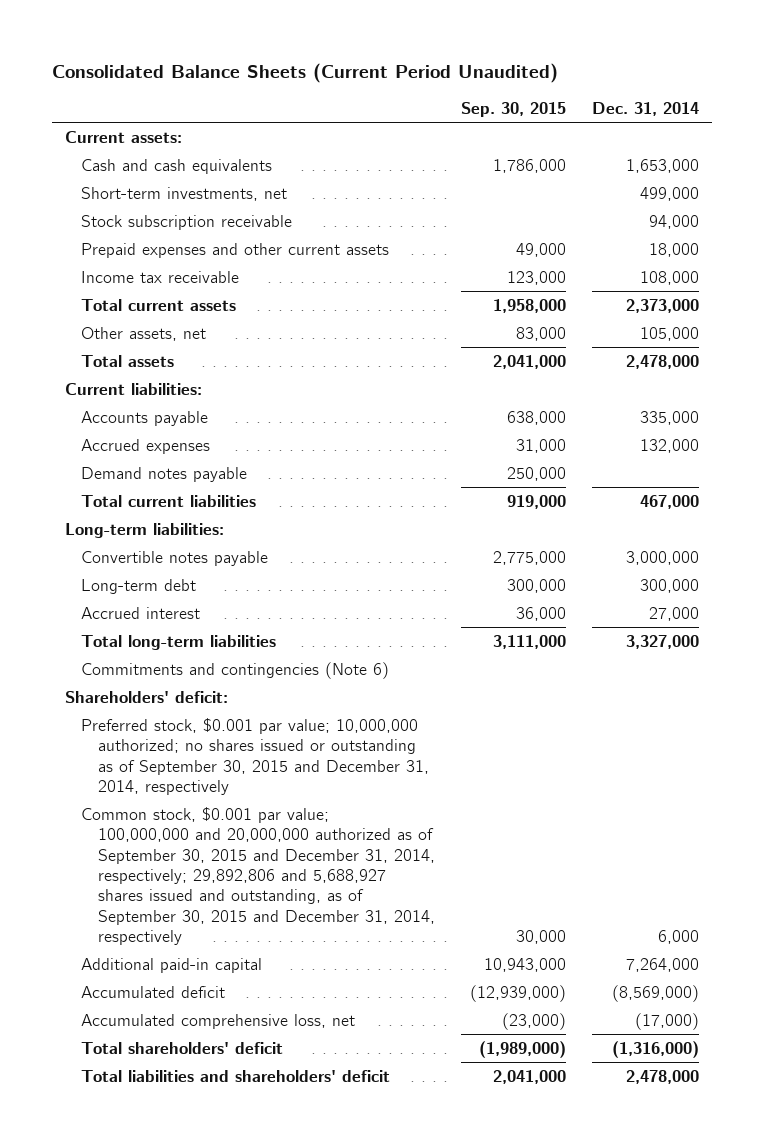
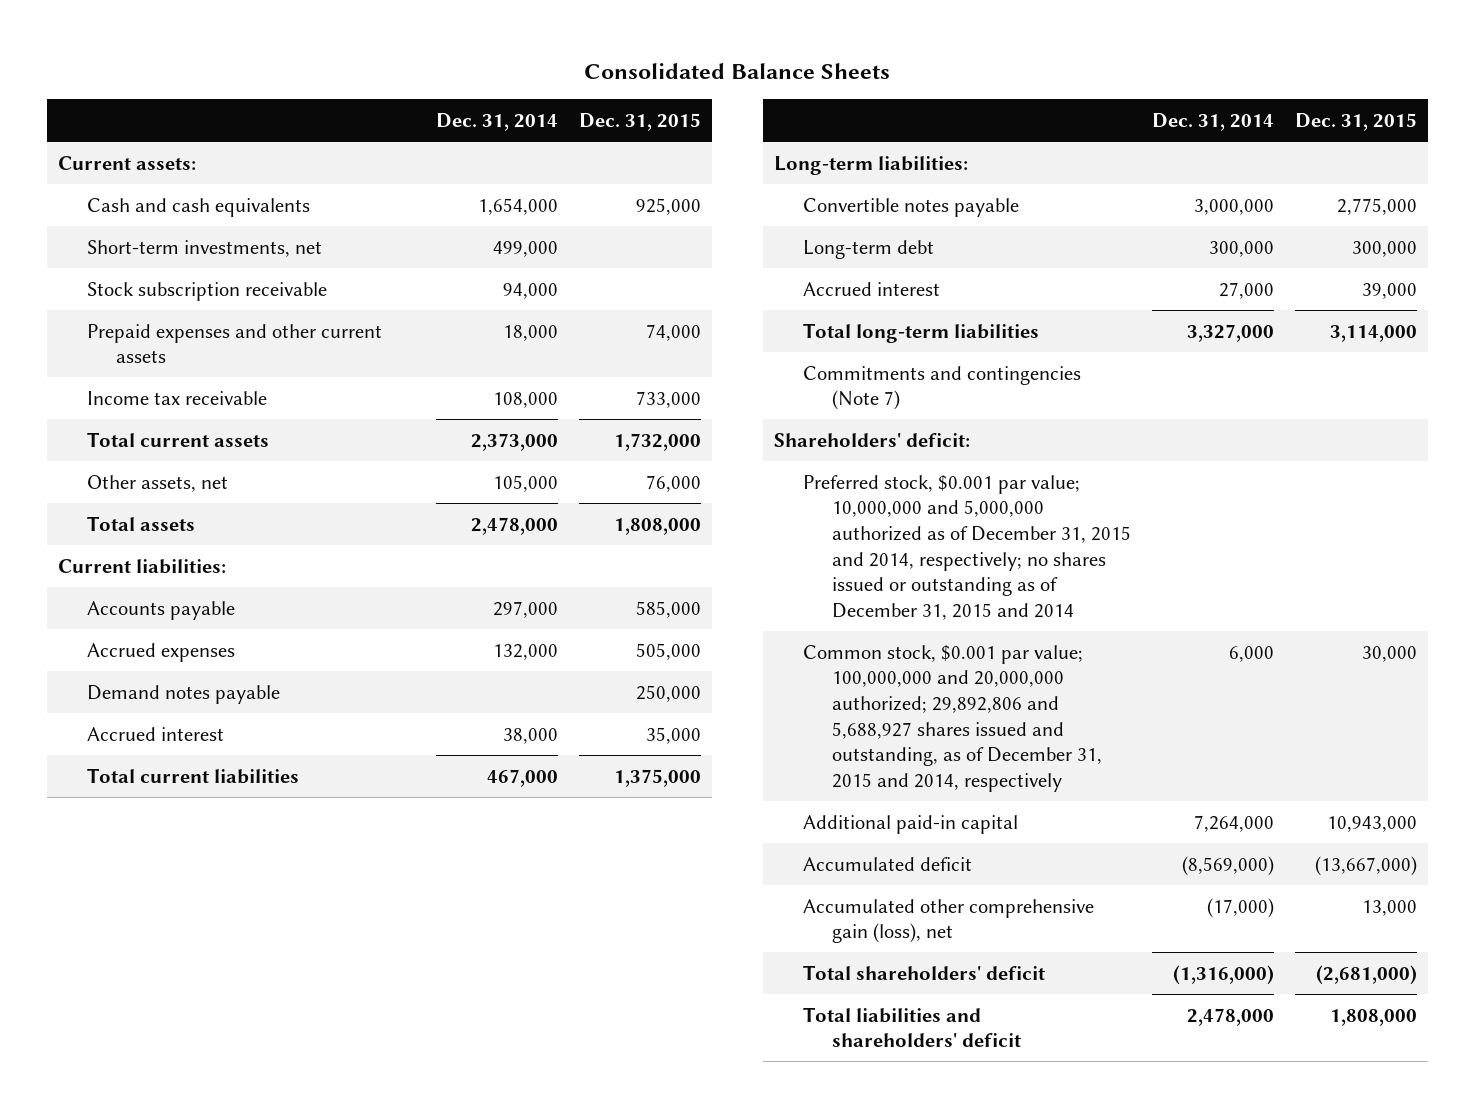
[51,62,558,83] Consolidated Balance Sheets (Current Period Unaudited) -> [584,62,891,79] Consolidated Balance Sheets
[461,102,567,118] Sep. 30, 2015 -> none
none -> [579,112,702,131] Dec. 31, 2015
[626,158,700,173] 1,653,000 -> [477,197,558,215] 1,654,000
[640,410,700,425] 335,000 -> [492,600,558,618] 297,000
none -> [86,726,224,741] Accrued interest
[81,661,390,679] Commitments and contingencies (Note 6) -> [802,365,1081,411] Commitments and contingencies (Note 7)
[81,717,429,795] Preferred stock, $0.001 par value; 10,000,000 authorized; no shares issued or outstanding as of September 30, 2015 and December 31, 2014, respectively -> [802,474,1131,620] Preferred stock, $0.001 par value; 10,000,000 and 5,000,000 authorized as of December 31, 2015 and 2014, respectively; no shares issued or outstanding as of December 31, 2015 and 2014
[81,806,435,946] Common stock, $0.001 par value; 100,000,000 and 20,000,000 authorized as of September 30, 2015 and December 31, 2014, respectively; 29,892,806 and 5,688,927 shares issued and outstanding, as of September 30, 2015 and December 31, 2014, respectively -> [802,644,1102,792] Common stock, $0.001 par value; 100,000,000 and 20,000,000 authorized; 29,892,806 and 5,688,927 shares issued and outstanding, as of December 31, 2015 and 2014, respectively
[81,1013,356,1029] Accumulated comprehensive loss, net -> [802,898,1094,944] Accumulated other comprehensive gain (loss), net

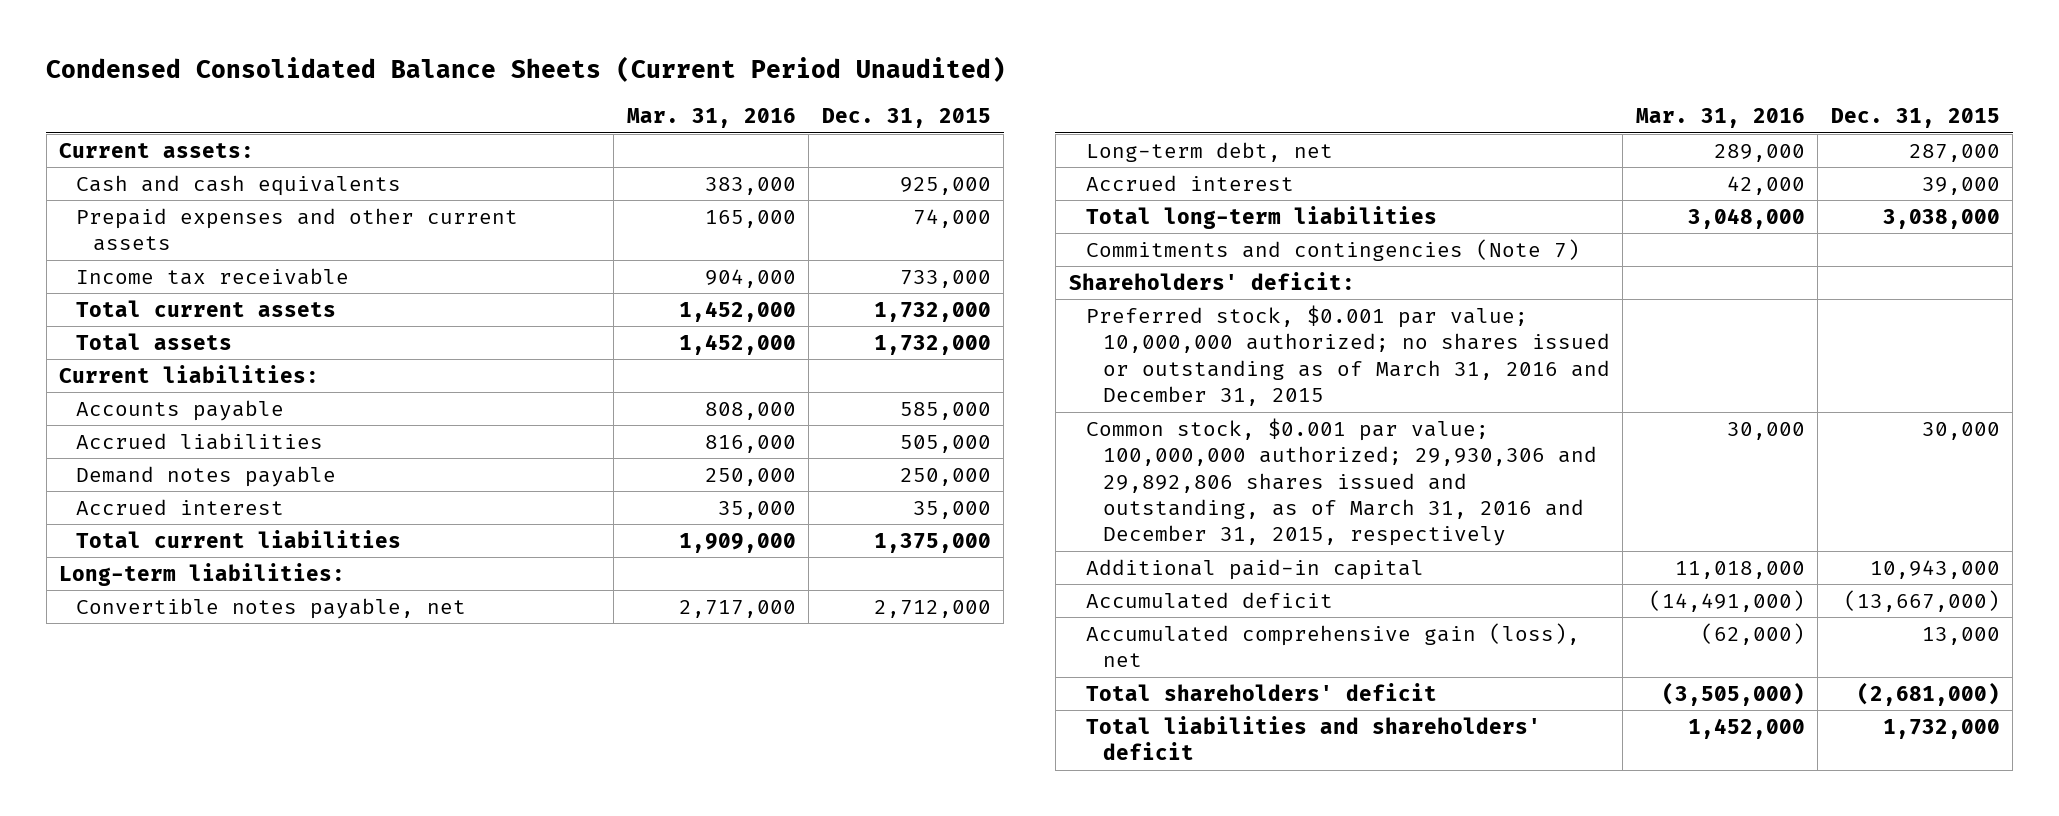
[584,62,891,79] Consolidated Balance Sheets -> [46,56,1007,83] Condensed Consolidated Balance Sheets (Current Period Unaudited)
[435,112,558,131] Dec. 31, 2014 -> none
none -> [626,108,796,129] Mar. 31, 2016
[86,239,322,257] Short-term investments, net -> none
[86,281,327,301] Stock subscription receivable -> none
[86,474,228,492] Other assets, net -> none
[614,517,702,535] 1,808,000 -> [873,334,991,355] 1,732,000
[86,642,235,662] Accrued expenses -> [76,432,324,450] Accrued liabilities
[802,197,1019,217] Convertible notes payable -> [76,597,467,619] Convertible notes payable, net
[1337,197,1418,215] 2,775,000 -> [873,599,991,618] 2,712,000
[802,239,934,259] Long-term debt -> [1085,141,1333,162] Long-term debt, net
[1352,240,1418,257] 300,000 -> [1908,143,2000,162] 287,000
[1330,324,1418,342] 3,114,000 -> [1882,208,2000,229] 3,038,000
[802,474,1131,620] Preferred stock, $0.001 par value; 10,000,000 and 5,000,000 authorized as of December 31, 2015 and 2014, respectively; no shares issued or outstanding as of December 31, 2015 and 2014 -> [1085,304,1610,407] Preferred stock, $0.001 par value; 10,000,000 authorized; no shares issued or outstanding as of March 31, 2016 and December 31, 2015
[802,644,1102,792] Common stock, $0.001 par value; 100,000,000 and 20,000,000 authorized; 29,892,806 and 5,688,927 shares issued and outstanding, as of December 31, 2015 and 2014, respectively -> [1085,417,1597,547] Common stock, $0.001 par value; 100,000,000 authorized; 29,930,306 and 29,892,806 shares issued and outstanding, as of March 31, 2016 and December 31, 2015, respectively
[802,898,1094,944] Accumulated other comprehensive gain (loss), net -> [1085,622,1580,668] Accumulated comprehensive gain (loss), net
[1330,1008,1418,1026] 1,808,000 -> [1882,718,2000,739] 1,732,000

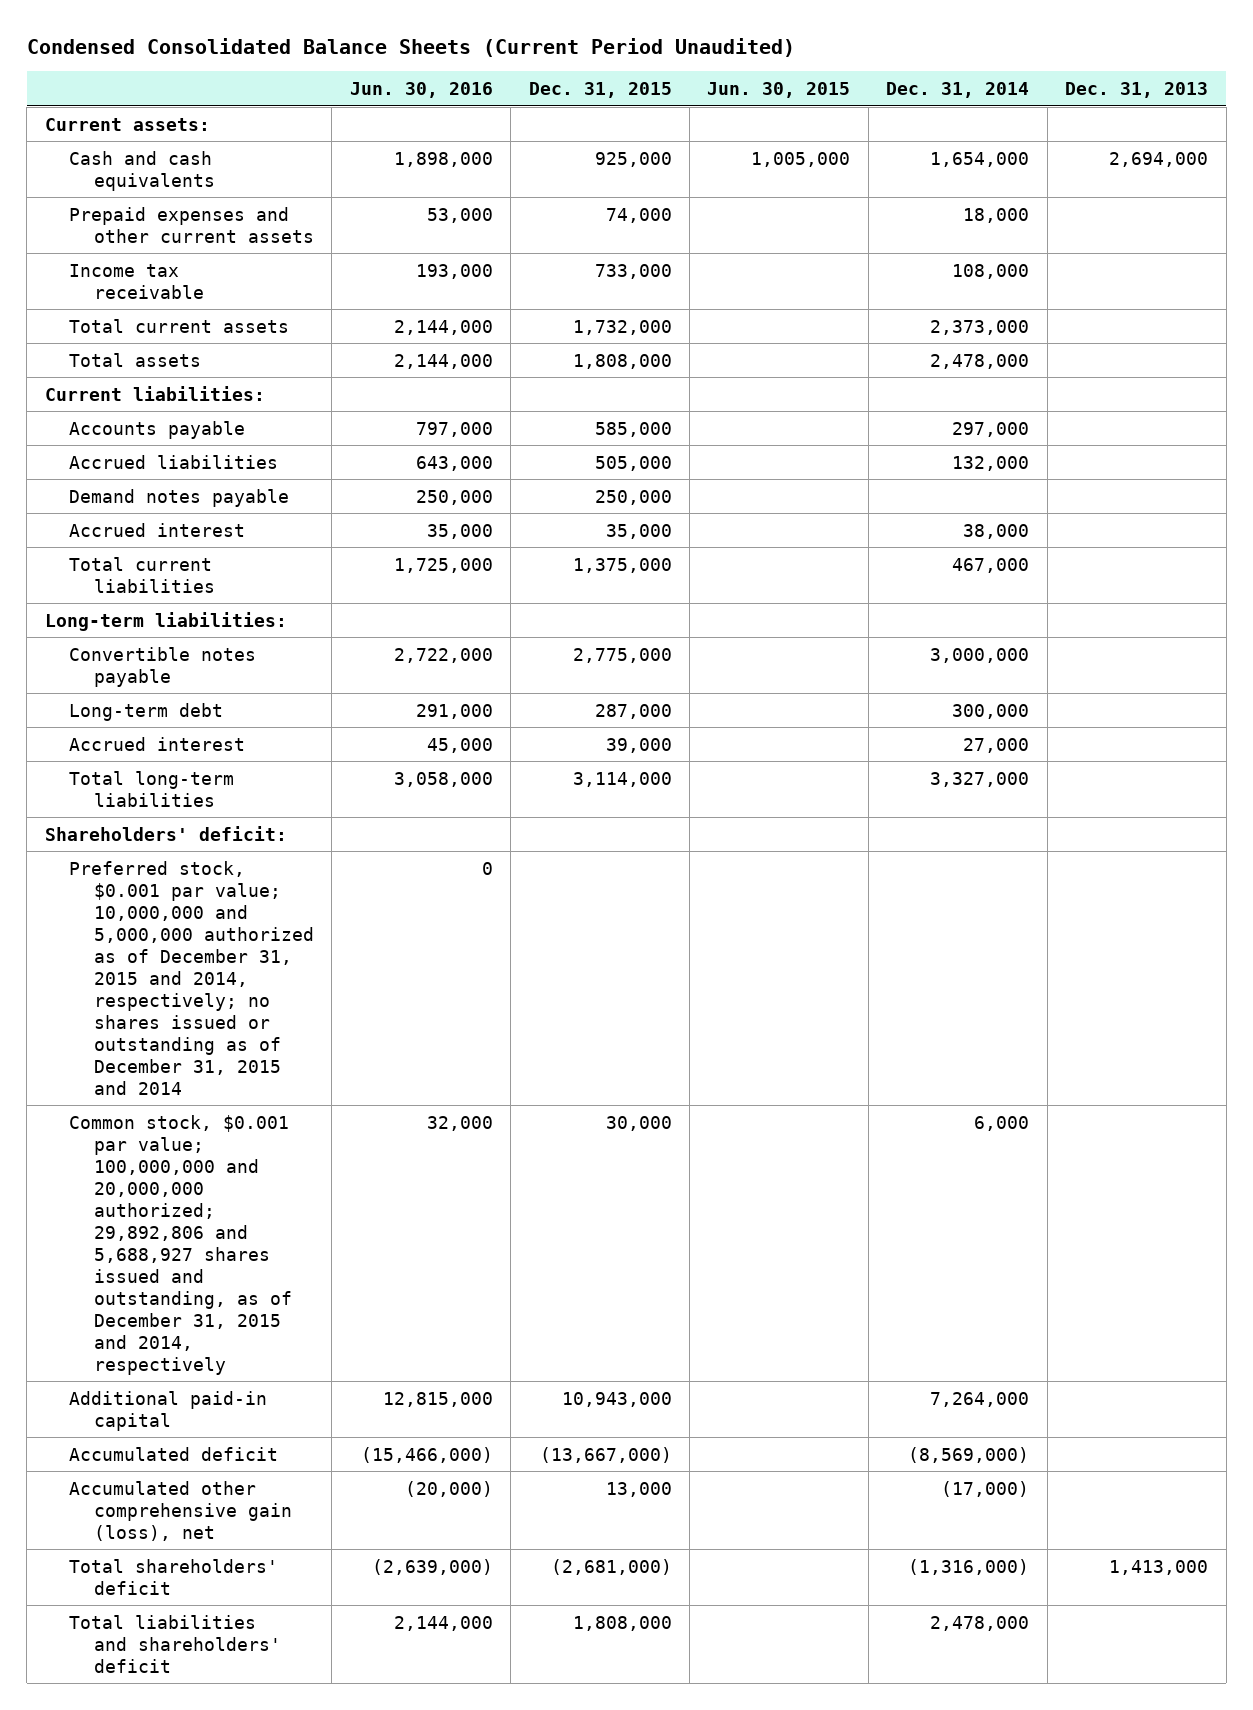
[626,108,796,129] Mar. 31, 2016 -> none
none -> [349,81,493,98] Jun. 30, 2016
none -> [707,81,851,98] Jun. 30, 2015
none -> [886,81,1030,98] Dec. 31, 2014
none -> [1065,81,1209,98] Dec. 31, 2013
[873,334,991,355] 1,732,000 -> [572,353,672,369] 1,808,000
[76,597,467,619] Convertible notes payable, net -> [69,646,257,687] Convertible notes payable
[873,599,991,618] 2,712,000 -> [572,647,672,663] 2,775,000
[1085,141,1333,162] Long-term debt, net -> [69,702,224,721] Long-term debt
[1085,238,1580,261] Commitments and contingencies (Note 7) -> none
[1882,208,2000,229] 3,038,000 -> [572,771,672,787] 3,114,000
[1085,304,1610,407] Preferred stock, $0.001 par value; 10,000,000 authorized; no shares issued or outstanding as of March 31, 2016 and December 31, 2015 -> [69,860,314,1095] Preferred stock, $0.001 par value; 10,000,000 and 5,000,000 authorized as of December 31, 2015 and 2014, respectively; no shares issued or outstanding as of December 31, 2015 and 2014
[1085,417,1597,547] Common stock, $0.001 par value; 100,000,000 authorized; 29,930,306 and 29,892,806 shares issued and outstanding, as of March 31, 2016 and December 31, 2015, respectively -> [69,1114,292,1375] Common stock, $0.001 par value; 100,000,000 and 20,000,000 authorized; 29,892,806 and 5,688,927 shares issued and outstanding, as of December 31, 2015 and 2014, respectively
[1085,622,1580,668] Accumulated comprehensive gain (loss), net -> [69,1480,292,1541] Accumulated other comprehensive gain (loss), net
[1882,718,2000,739] 1,732,000 -> [572,1615,672,1631] 1,808,000

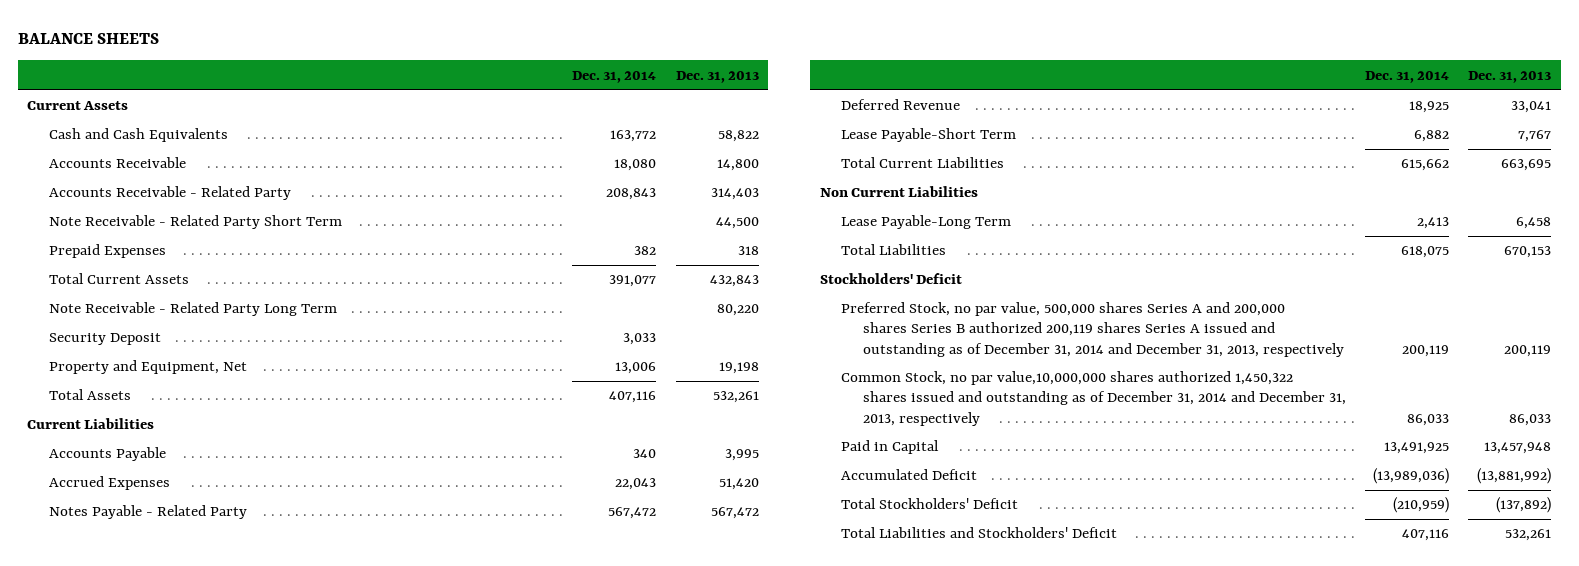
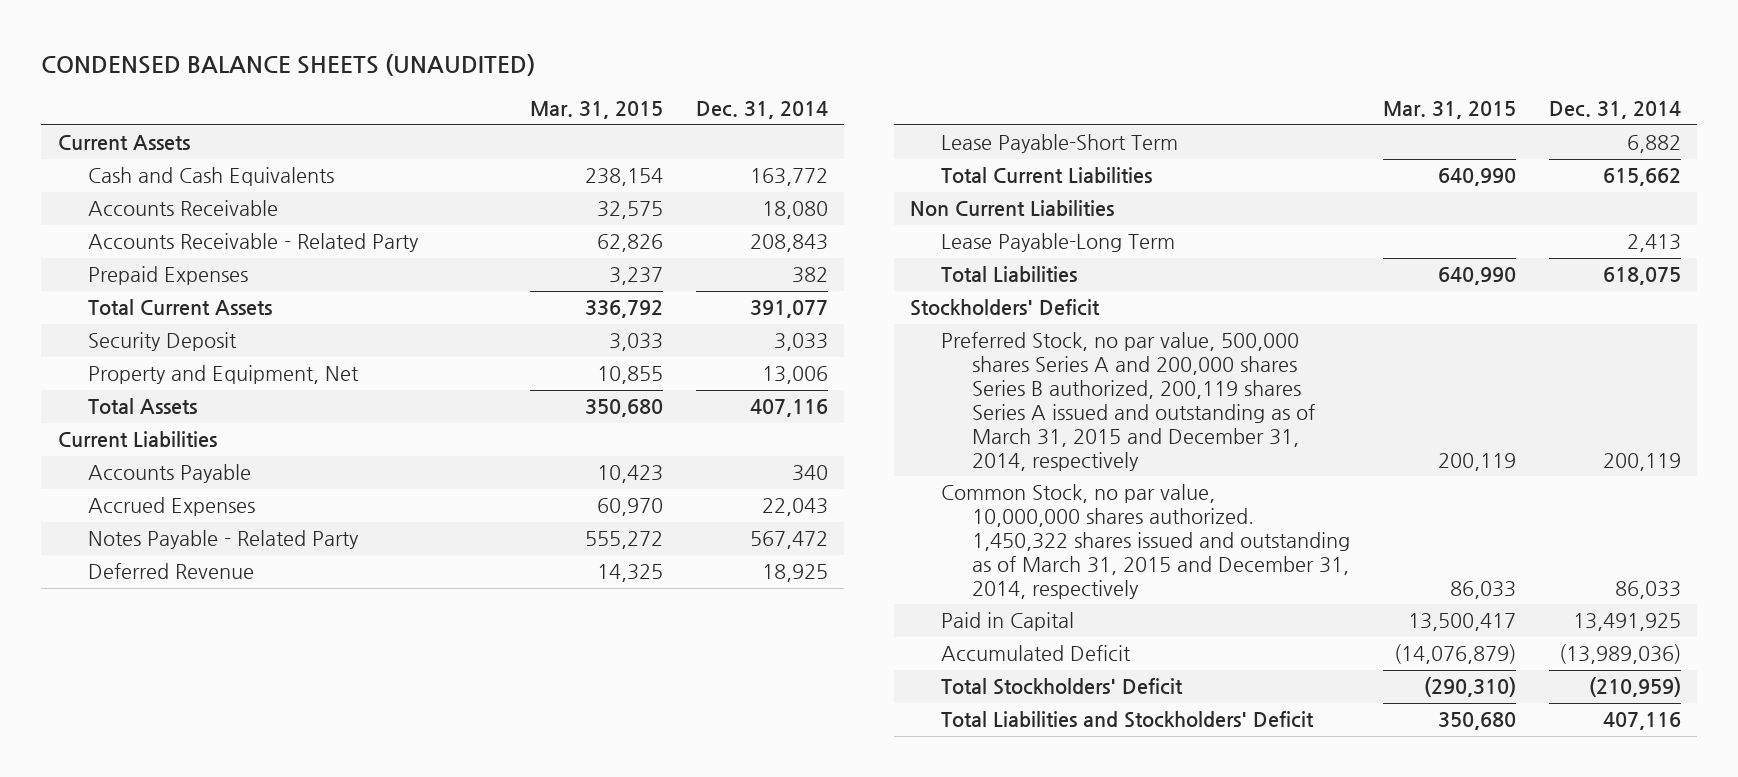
[17,32,159,44] BALANCE SHEETS -> [41,54,536,77] CONDENSED BALANCE SHEETS (UNAUDITED)
[675,70,759,83] Dec. 31, 2013 -> none
none -> [529,101,663,120] Mar. 31, 2015
[48,215,342,230] Note Receivable - Related Party Short Term -> none
[48,302,337,317] Note Receivable - Related Party Long Term -> none
[841,302,1344,357] Preferred Stock, no par value, 500,000 shares Series A and 200,000 shares Series B authorized 200,119 shares Series A issued and outstanding as of December 31, 2014 and December 31, 2013, respectively -> [941,332,1315,471] Preferred Stock, no par value, 500,000 shares Series A and 200,000 shares Series B authorized, 200,119 shares Series A issued and outstanding as of March 31, 2015 and December 31, 2014, respectively
[841,371,1346,426] Common Stock, no par value,10,000,000 shares authorized 1,450,322 shares issued and outstanding as of December 31, 2014 and December 31, 2013, respectively -> [941,484,1350,599] Common Stock, no par value, 10,000,000 shares authorized. 1,450,322 shares issued and outstanding as of March 31, 2015 and December 31, 2014, respectively

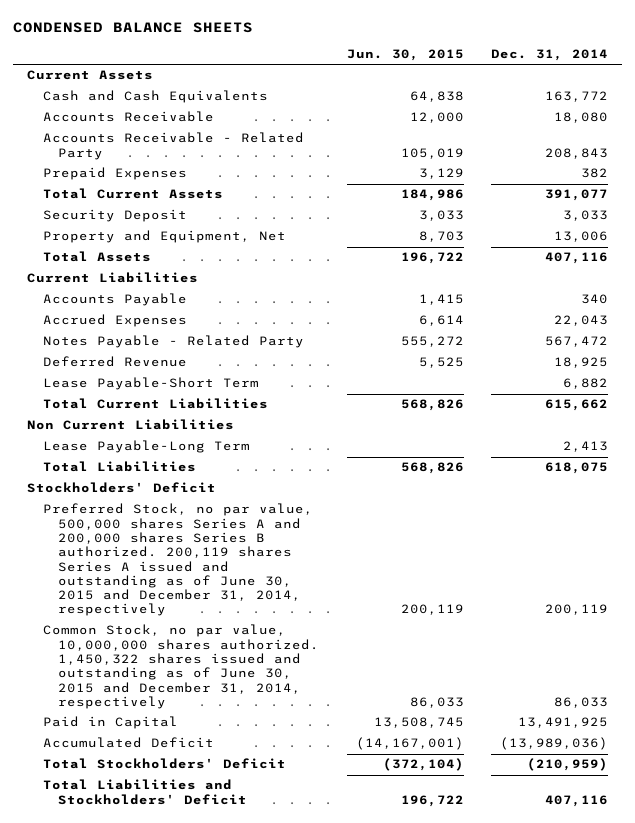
[41,54,536,77] CONDENSED BALANCE SHEETS (UNAUDITED) -> [13,21,254,33] CONDENSED BALANCE SHEETS
[529,101,663,120] Mar. 31, 2015 -> none
none -> [346,48,464,61] Jun. 30, 2015
[941,332,1315,471] Preferred Stock, no par value, 500,000 shares Series A and 200,000 shares Series B authorized, 200,119 shares Series A issued and outstanding as of March 31, 2015 and December 31, 2014, respectively -> [42,503,313,617] Preferred Stock, no par value, 500,000 shares Series A and 200,000 shares Series B authorized. 200,119 shares Series A issued and outstanding as of June 30, 2015 and December 31, 2014, respectively
[941,484,1350,599] Common Stock, no par value, 10,000,000 shares authorized. 1,450,322 shares issued and outstanding as of March 31, 2015 and December 31, 2014, respectively -> [42,624,320,709] Common Stock, no par value, 10,000,000 shares authorized. 1,450,322 shares issued and outstanding as of June 30, 2015 and December 31, 2014, respectively

